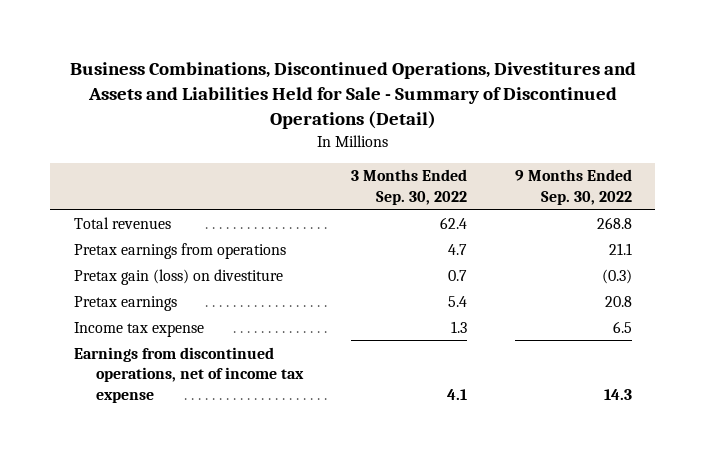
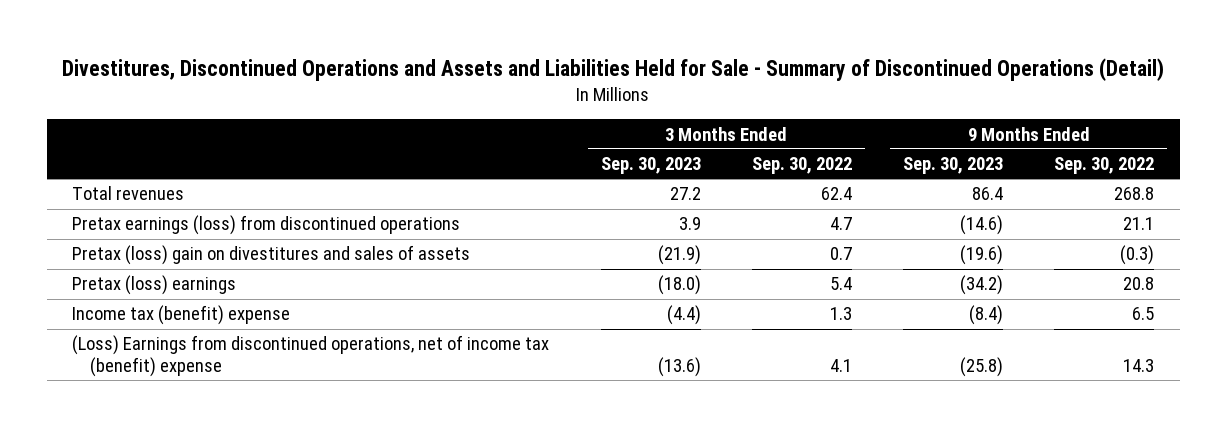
[69,61,636,129] Business Combinations, Discontinued Operations, Divestitures and Assets and Liabilities Held for Sale - Summary of Discontinued Operations (Detail) -> [62,57,1165,81] Divestitures, Discontinued Operations and Assets and Liabilities Held for Sale - Summary of Discontinued Operations (Detail)
none -> [600,157,701,175] Sep. 30, 2023
none -> [903,157,1004,175] Sep. 30, 2023
[73,242,286,259] Pretax earnings from operations -> [72,215,461,236] Pretax earnings (loss) from discontinued operations
[73,268,283,285] Pretax gain (loss) on divestiture -> [72,245,471,266] Pretax (loss) gain on divestitures and sales of assets
[73,295,177,311] Pretax earnings -> [72,275,237,296] Pretax (loss) earnings
[73,321,204,337] Income tax expense -> [72,305,291,326] Income tax (benefit) expense
[73,346,305,403] Earnings from discontinued operations, net of income tax expense -> [72,335,550,378] (Loss) Earnings from discontinued operations, net of income tax (benefit) expense

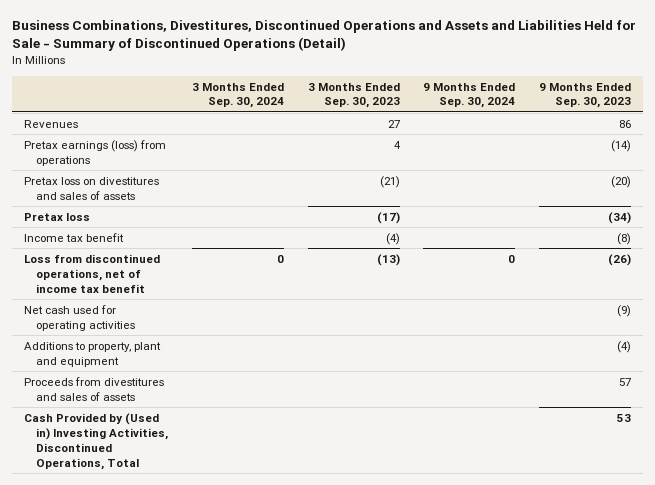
[62,57,1165,81] Divestitures, Discontinued Operations and Assets and Liabilities Held for Sale - Summary of Discontinued Operations (Detail) -> [12,20,637,52] Business Combinations, Divestitures, Discontinued Operations and Assets and Liabilities Held for Sale - Summary of Discontinued Operations (Detail)
[751,157,852,175] Sep. 30, 2022 -> none
[1054,157,1155,175] Sep. 30, 2022 -> none
none -> [192,82,285,109] 3 Months Ended Sep. 30, 2024
none -> [423,82,516,109] 9 Months Ended Sep. 30, 2024
[72,186,185,201] Total revenues -> [24,119,79,128] Revenues
[669,187,701,201] 27.2 -> [387,119,400,128] 27
[972,187,1004,201] 86.4 -> [619,119,632,128] 86
[72,215,461,236] Pretax earnings (loss) from discontinued operations -> [24,139,167,166] Pretax earnings (loss) from operations
[678,217,701,231] 3.9 -> [393,140,401,149] 4
[960,215,1004,236] (14.6) -> [611,139,632,152] (14)
[72,245,471,266] Pretax (loss) gain on divestitures and sales of assets -> [24,176,160,200] Pretax loss on divestitures and sales of assets
[657,245,701,266] (21.9) -> [379,175,400,188] (21)
[960,245,1004,266] (19.6) -> [611,175,632,188] (20)
[72,275,237,296] Pretax (loss) earnings -> [24,212,91,221] Pretax loss
[657,275,701,296] (18.0) -> [376,211,400,224] (17)
[960,275,1004,296] (34.2) -> [608,211,632,224] (34)
[72,305,291,326] Income tax (benefit) expense -> [24,232,125,242] Income tax benefit
[666,305,701,326] (4.4) -> [385,232,400,245] (4)
[969,305,1004,326] (8.4) -> [617,232,632,245] (8)
[72,335,550,378] (Loss) Earnings from discontinued operations, net of income tax (benefit) expense -> [24,253,161,293] Loss from discontinued operations, net of income tax benefit
[657,357,701,378] (13.6) -> [376,253,400,266] (13)
[960,357,1004,378] (25.8) -> [608,253,632,266] (26)
none -> [24,304,136,331] Net cash used for operating activities
none -> [24,341,162,367] Additions to property, plant and equipment
none -> [24,376,165,401] Proceeds from divestitures and sales of assets
none -> [24,412,169,470] Cash Provided by (Used in) Investing Activities, Discontinued Operations, Total

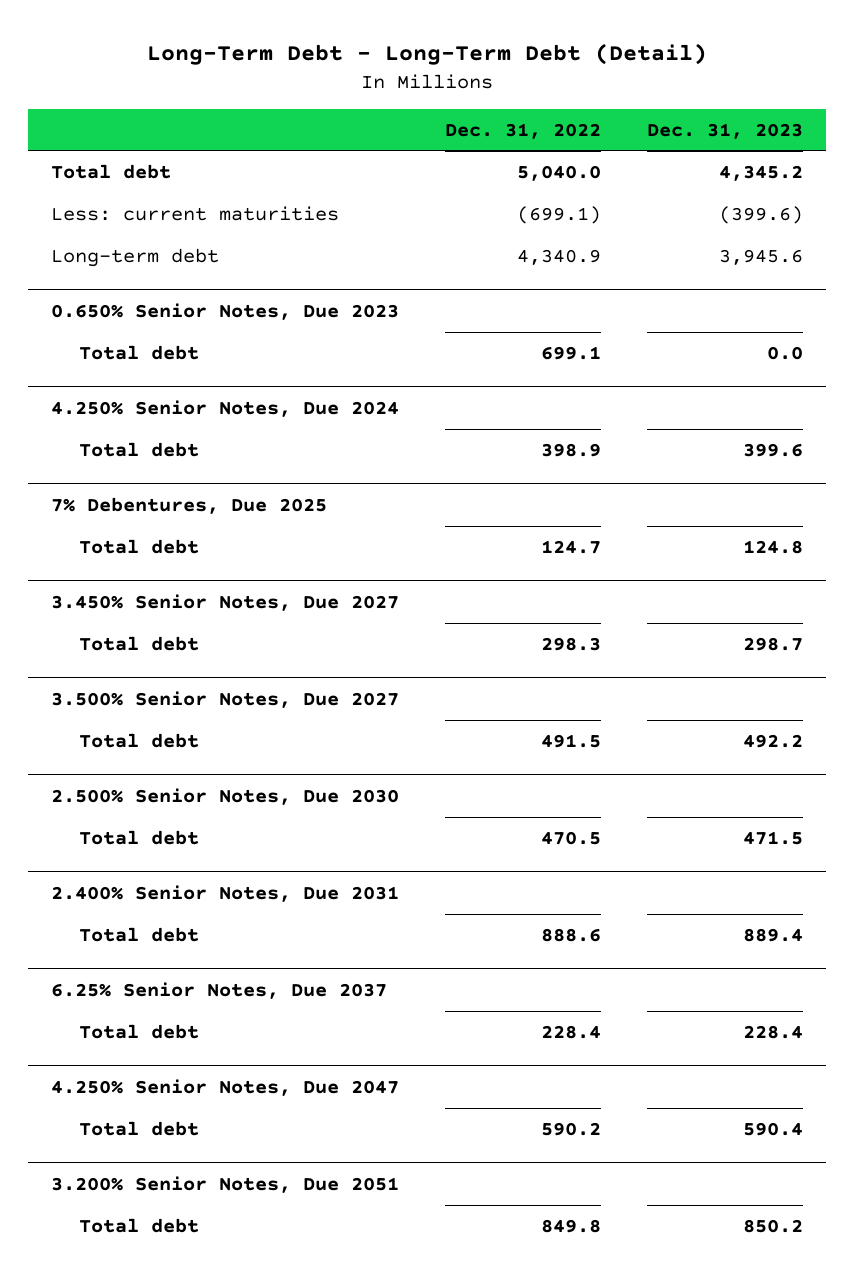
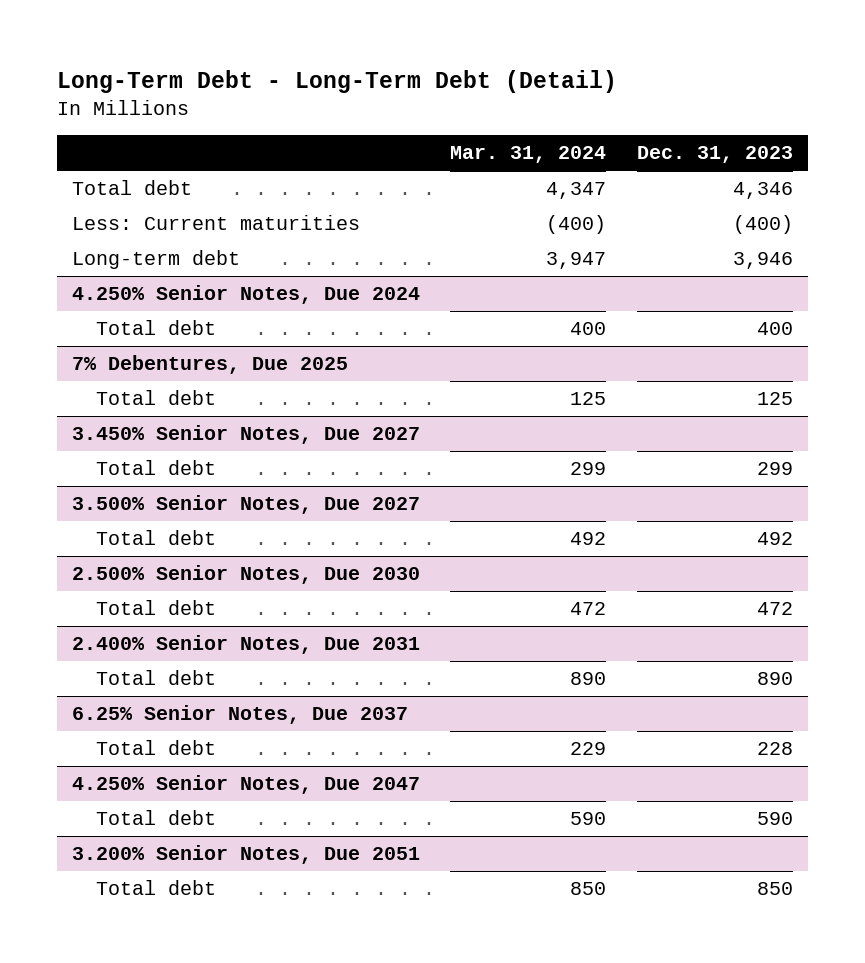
[445,122,602,139] Dec. 31, 2022 -> none
none -> [450,146,607,164] Mar. 31, 2024
[51,302,400,320] 0.650% Senior Notes, Due 2023 -> none
[78,344,199,360] Total debt -> none
[719,164,804,181] 4,345.2 -> [732,182,793,200] 4,346
[51,205,340,221] Less: current maturities -> [71,215,360,231] Less: Current maturities
[719,205,804,224] (399.6) -> [732,215,793,235] (400)
[719,248,804,265] 3,945.6 -> [732,252,793,270] 3,946
[743,442,804,457] 399.6 -> [756,322,793,336] 400
[743,539,804,554] 124.8 -> [756,392,793,406] 125
[743,636,804,651] 298.7 -> [756,462,793,476] 299
[743,733,804,748] 492.2 -> [756,532,793,546] 492
[743,830,804,845] 471.5 -> [756,602,793,616] 472
[743,927,804,942] 889.4 -> [756,672,793,686] 890
[743,1024,804,1039] 228.4 -> [756,742,793,756] 228
[743,1121,804,1136] 590.4 -> [756,812,793,826] 590
[743,1218,804,1233] 850.2 -> [756,882,793,896] 850

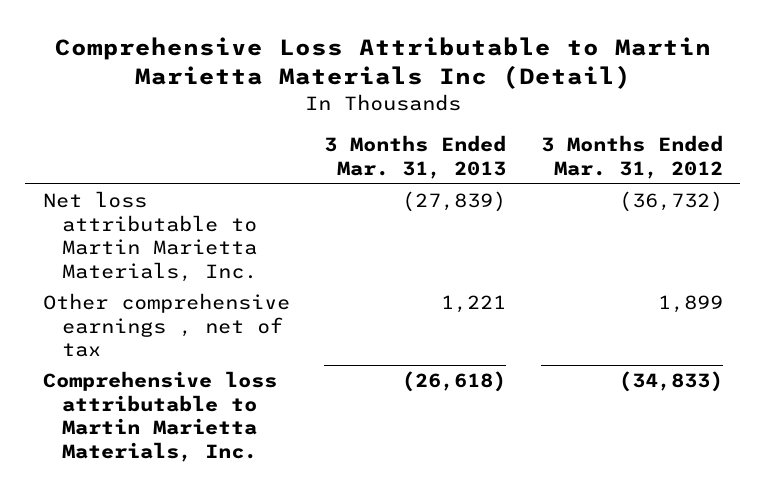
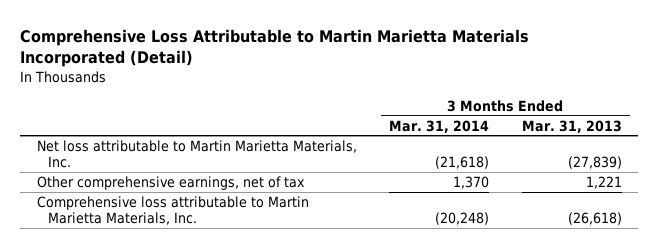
[54,36,711,90] Comprehensive Loss Attributable to Martin Marietta Materials Inc (Detail) -> [20,28,530,68] Comprehensive Loss Attributable to Martin Marietta Materials Incorporated (Detail)
[540,135,723,179] 3 Months Ended Mar. 31, 2012 -> none
none -> [389,119,490,133] Mar. 31, 2014
[42,293,290,358] Other comprehensive earnings , net of tax -> [36,175,305,190] Other comprehensive earnings, net of tax

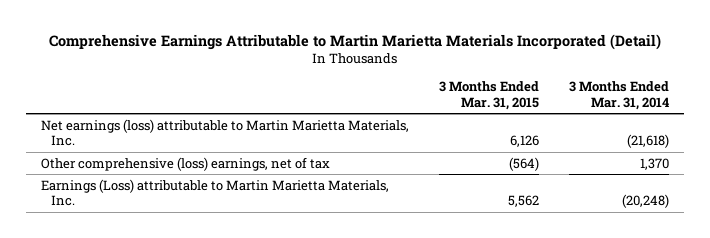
[20,28,530,68] Comprehensive Loss Attributable to Martin Marietta Materials Incorporated (Detail) -> [48,33,661,50] Comprehensive Earnings Attributable to Martin Marietta Materials Incorporated (Detail)
[521,119,622,133] Mar. 31, 2013 -> none
none -> [438,81,539,110] 3 Months Ended Mar. 31, 2015
[36,139,357,169] Net loss attributable to Martin Marietta Materials, Inc. -> [40,118,409,147] Net earnings (loss) attributable to Martin Marietta Materials, Inc.
[36,175,305,190] Other comprehensive earnings, net of tax -> [40,156,330,171] Other comprehensive (loss) earnings, net of tax
[36,195,309,226] Comprehensive loss attributable to Martin Marietta Materials, Inc. -> [40,178,389,207] Earnings (Loss) attributable to Martin Marietta Materials, Inc.

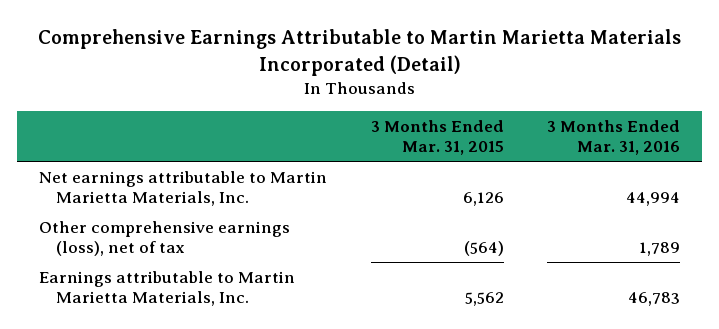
[568,81,669,110] 3 Months Ended Mar. 31, 2014 -> none
none -> [547,119,681,156] 3 Months Ended Mar. 31, 2016
[40,118,409,147] Net earnings (loss) attributable to Martin Marietta Materials, Inc. -> [39,170,328,207] Net earnings attributable to Martin Marietta Materials, Inc.
[40,156,330,171] Other comprehensive (loss) earnings, net of tax -> [39,220,291,257] Other comprehensive earnings (loss), net of tax
[40,178,389,207] Earnings (Loss) attributable to Martin Marietta Materials, Inc. -> [39,270,296,307] Earnings attributable to Martin Marietta Materials, Inc.

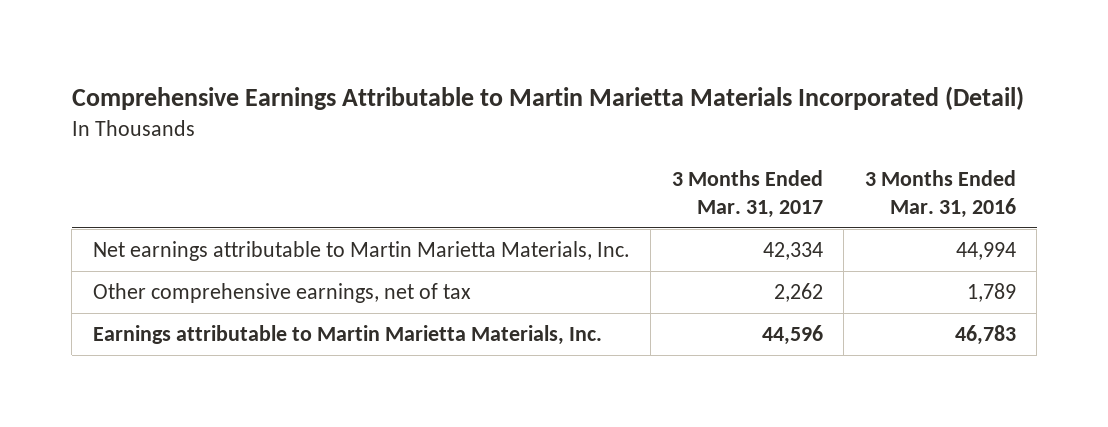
[370,119,504,156] 3 Months Ended Mar. 31, 2015 -> none
none -> [671,170,823,218] 3 Months Ended Mar. 31, 2017
[39,220,291,257] Other comprehensive earnings (loss), net of tax -> [92,283,471,304] Other comprehensive earnings, net of tax

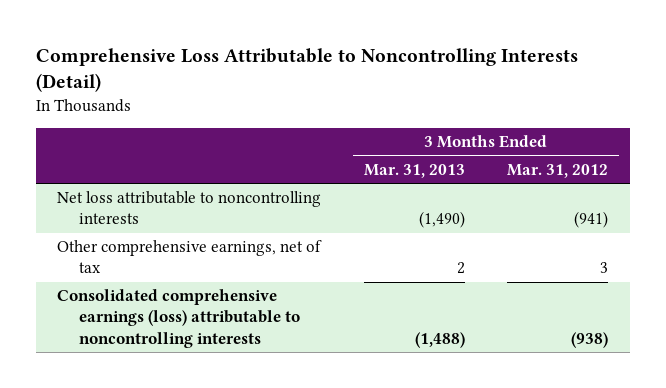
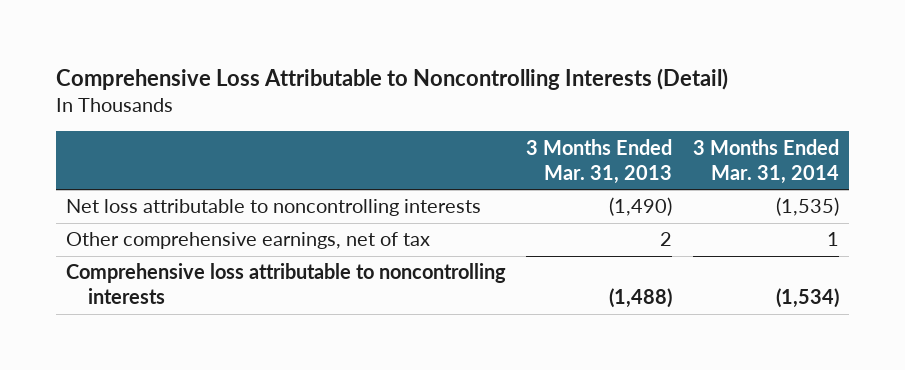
[507,163,609,178] Mar. 31, 2012 -> none
none -> [692,138,839,184] 3 Months Ended Mar. 31, 2014
[57,289,300,348] Consolidated comprehensive earnings (loss) attributable to noncontrolling interests -> [66,263,507,305] Comprehensive loss attributable to noncontrolling interests

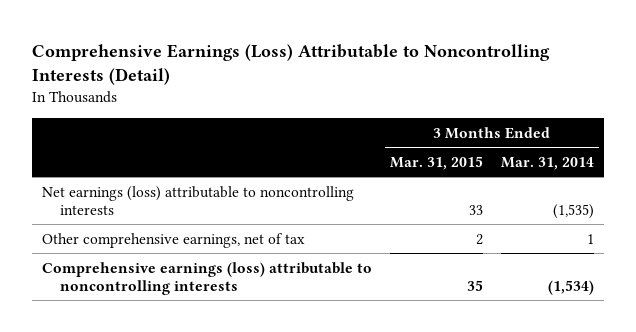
[55,67,728,90] Comprehensive Loss Attributable to Noncontrolling Interests (Detail) -> [32,43,551,86] Comprehensive Earnings (Loss) Attributable to Noncontrolling Interests (Detail)
[526,138,673,184] 3 Months Ended Mar. 31, 2013 -> none
none -> [390,155,484,170] Mar. 31, 2015
[66,199,482,217] Net loss attributable to noncontrolling interests -> [41,185,354,215] Net earnings (loss) attributable to noncontrolling interests
[66,263,507,305] Comprehensive loss attributable to noncontrolling interests -> [41,261,372,295] Comprehensive earnings (loss) attributable to noncontrolling interests

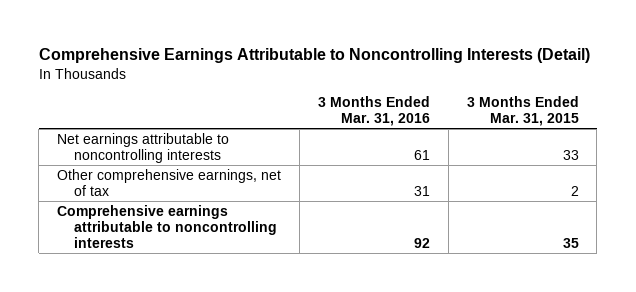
[32,43,551,86] Comprehensive Earnings (Loss) Attributable to Noncontrolling Interests (Detail) -> [38,48,590,64] Comprehensive Earnings Attributable to Noncontrolling Interests (Detail)
[501,156,595,170] Mar. 31, 2014 -> none
none -> [317,96,430,127] 3 Months Ended Mar. 31, 2016
[41,185,354,215] Net earnings (loss) attributable to noncontrolling interests -> [56,132,229,163] Net earnings attributable to noncontrolling interests
[41,261,372,295] Comprehensive earnings (loss) attributable to noncontrolling interests -> [56,204,277,248] Comprehensive earnings attributable to noncontrolling interests

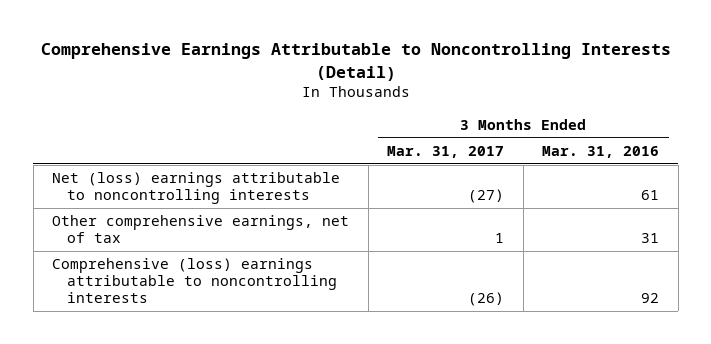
[466,96,579,127] 3 Months Ended Mar. 31, 2015 -> none
none -> [387,145,505,158] Mar. 31, 2017
[56,132,229,163] Net earnings attributable to noncontrolling interests -> [52,172,341,205] Net (loss) earnings attributable to noncontrolling interests
[56,204,277,248] Comprehensive earnings attributable to noncontrolling interests -> [52,258,338,303] Comprehensive (loss) earnings attributable to noncontrolling interests

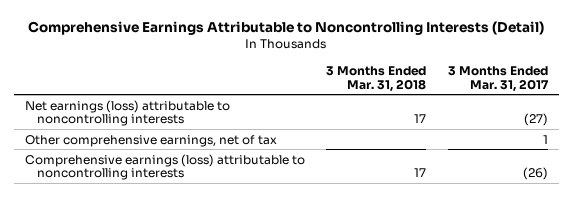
[542,145,660,158] Mar. 31, 2016 -> none
none -> [326,65,427,92] 3 Months Ended Mar. 31, 2018
[52,172,341,205] Net (loss) earnings attributable to noncontrolling interests -> [24,99,230,127] Net earnings (loss) attributable to noncontrolling interests
[52,258,338,303] Comprehensive (loss) earnings attributable to noncontrolling interests -> [24,153,305,181] Comprehensive earnings (loss) attributable to noncontrolling interests

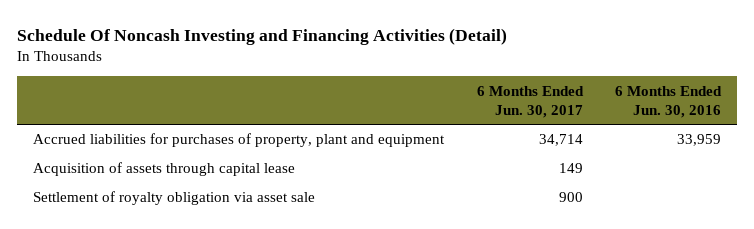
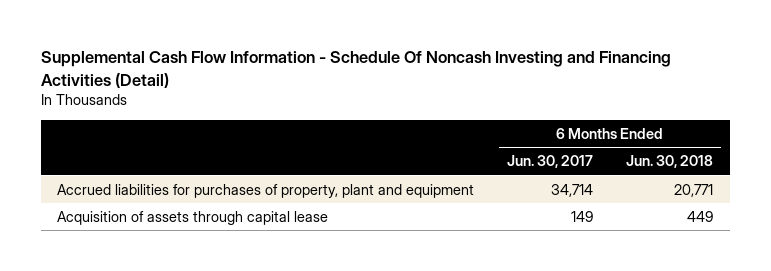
[17,27,508,45] Schedule Of Noncash Investing and Financing Activities (Detail) -> [41,51,672,88] Supplemental Cash Flow Information - Schedule Of Noncash Investing and Financing Activities (Detail)
[614,85,722,118] 6 Months Ended Jun. 30, 2016 -> none
none -> [626,155,714,169] Jun. 30, 2018
[33,191,316,206] Settlement of royalty obligation via asset sale -> none

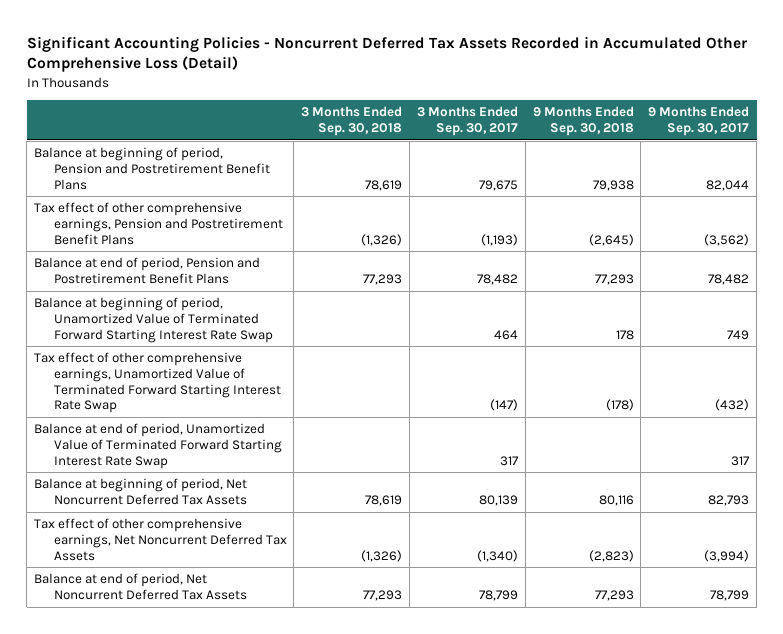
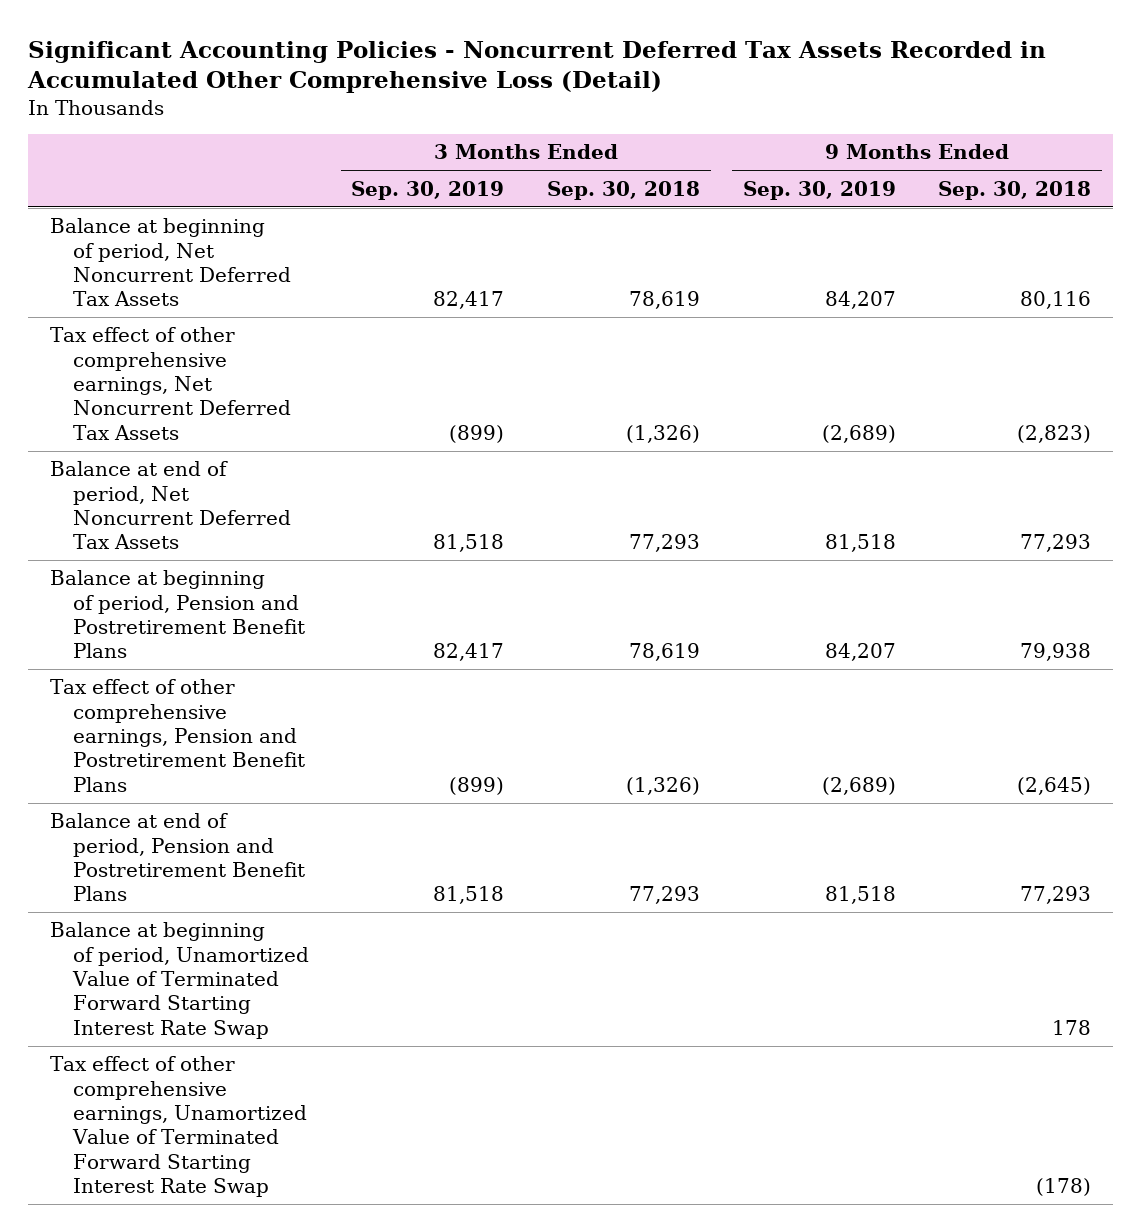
[416,106,518,136] 3 Months Ended Sep. 30, 2017 -> none
[648,106,750,136] 9 Months Ended Sep. 30, 2017 -> none
none -> [351,180,505,200] Sep. 30, 2019
none -> [742,180,896,200] Sep. 30, 2019
[33,478,247,505] Balance at beginning of period, Net Noncurrent Deferred Tax Assets -> [49,218,291,307] Balance at beginning of period, Net Noncurrent Deferred Tax Assets
[33,518,287,561] Tax effect of other comprehensive earnings, Net Noncurrent Deferred Tax Assets -> [49,327,291,440] Tax effect of other comprehensive earnings, Net Noncurrent Deferred Tax Assets
[33,573,247,600] Balance at end of period, Net Noncurrent Deferred Tax Assets -> [49,461,291,550] Balance at end of period, Net Noncurrent Deferred Tax Assets
[33,423,282,469] Balance at end of period, Unamortized Value of Terminated Forward Starting Interest Rate Swap -> none

